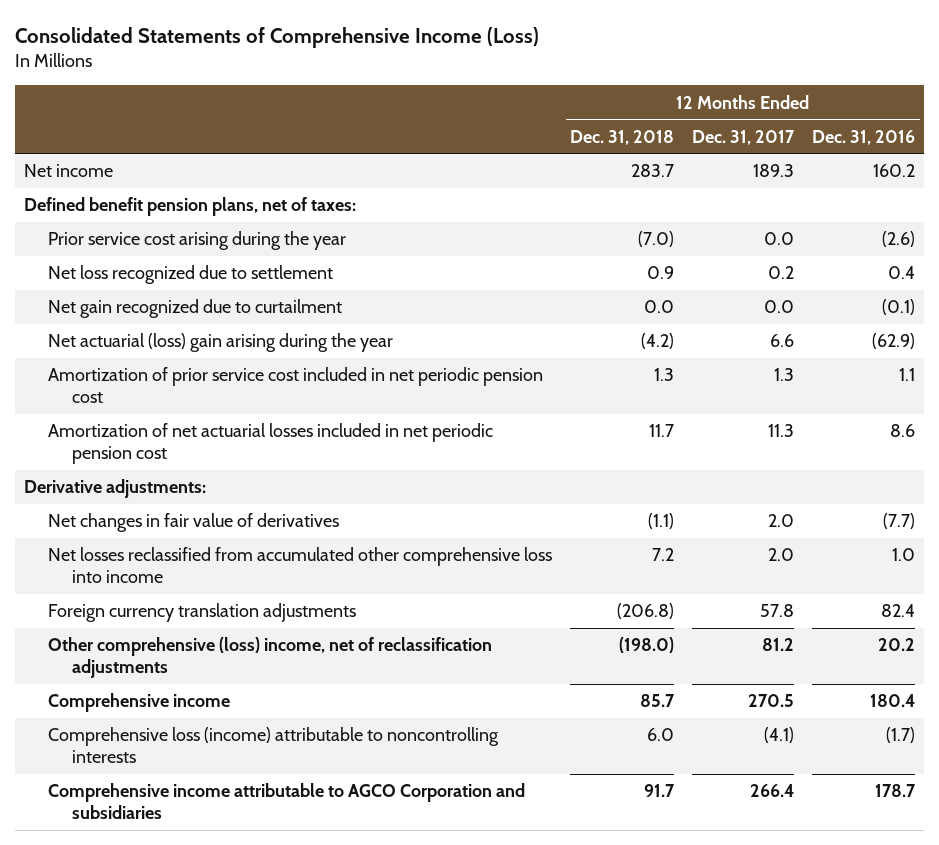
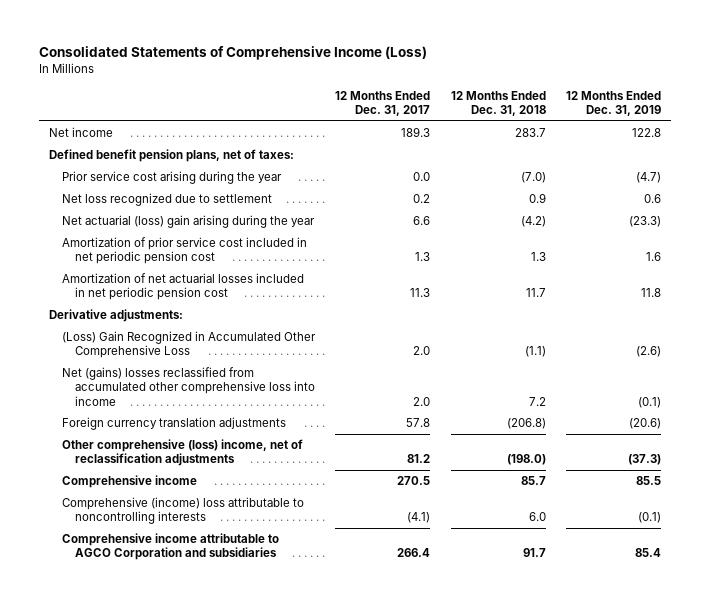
[812,129,916,145] Dec. 31, 2016 -> none
none -> [565,90,661,117] 12 Months Ended Dec. 31, 2019
[48,299,343,319] Net gain recognized due to curtailment -> none
[48,513,340,533] Net changes in fair value of derivatives -> [62,331,317,359] (Loss) Gain Recognized in Accumulated Other Comprehensive Loss
[48,547,553,584] Net losses reclassified from accumulated other comprehensive loss into income -> [62,367,315,406] Net (gains) losses reclassified from accumulated other comprehensive loss into income
[48,727,500,764] Comprehensive loss (income) attributable to noncontrolling interests -> [62,497,305,525] Comprehensive (income) loss attributable to noncontrolling interests

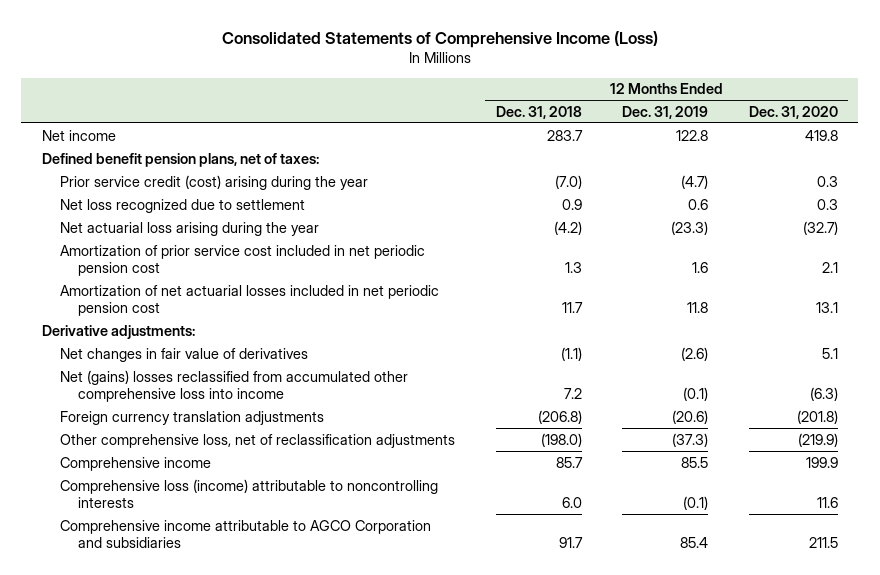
[335,90,431,117] 12 Months Ended Dec. 31, 2017 -> none
none -> [749,105,839,119] Dec. 31, 2020
[62,171,283,185] Prior service cost arising during the year -> [59,174,368,190] Prior service credit (cost) arising during the year
[62,215,316,229] Net actuarial (loss) gain arising during the year -> [59,221,319,236] Net actuarial loss arising during the year
[62,331,317,359] (Loss) Gain Recognized in Accumulated Other Comprehensive Loss -> [59,347,308,362] Net changes in fair value of derivatives
[62,439,304,467] Other comprehensive (loss) income, net of reclassification adjustments -> [59,433,455,448] Other comprehensive loss, net of reclassification adjustments
[62,497,305,525] Comprehensive (income) loss attributable to noncontrolling interests -> [59,478,438,509] Comprehensive loss (income) attributable to noncontrolling interests

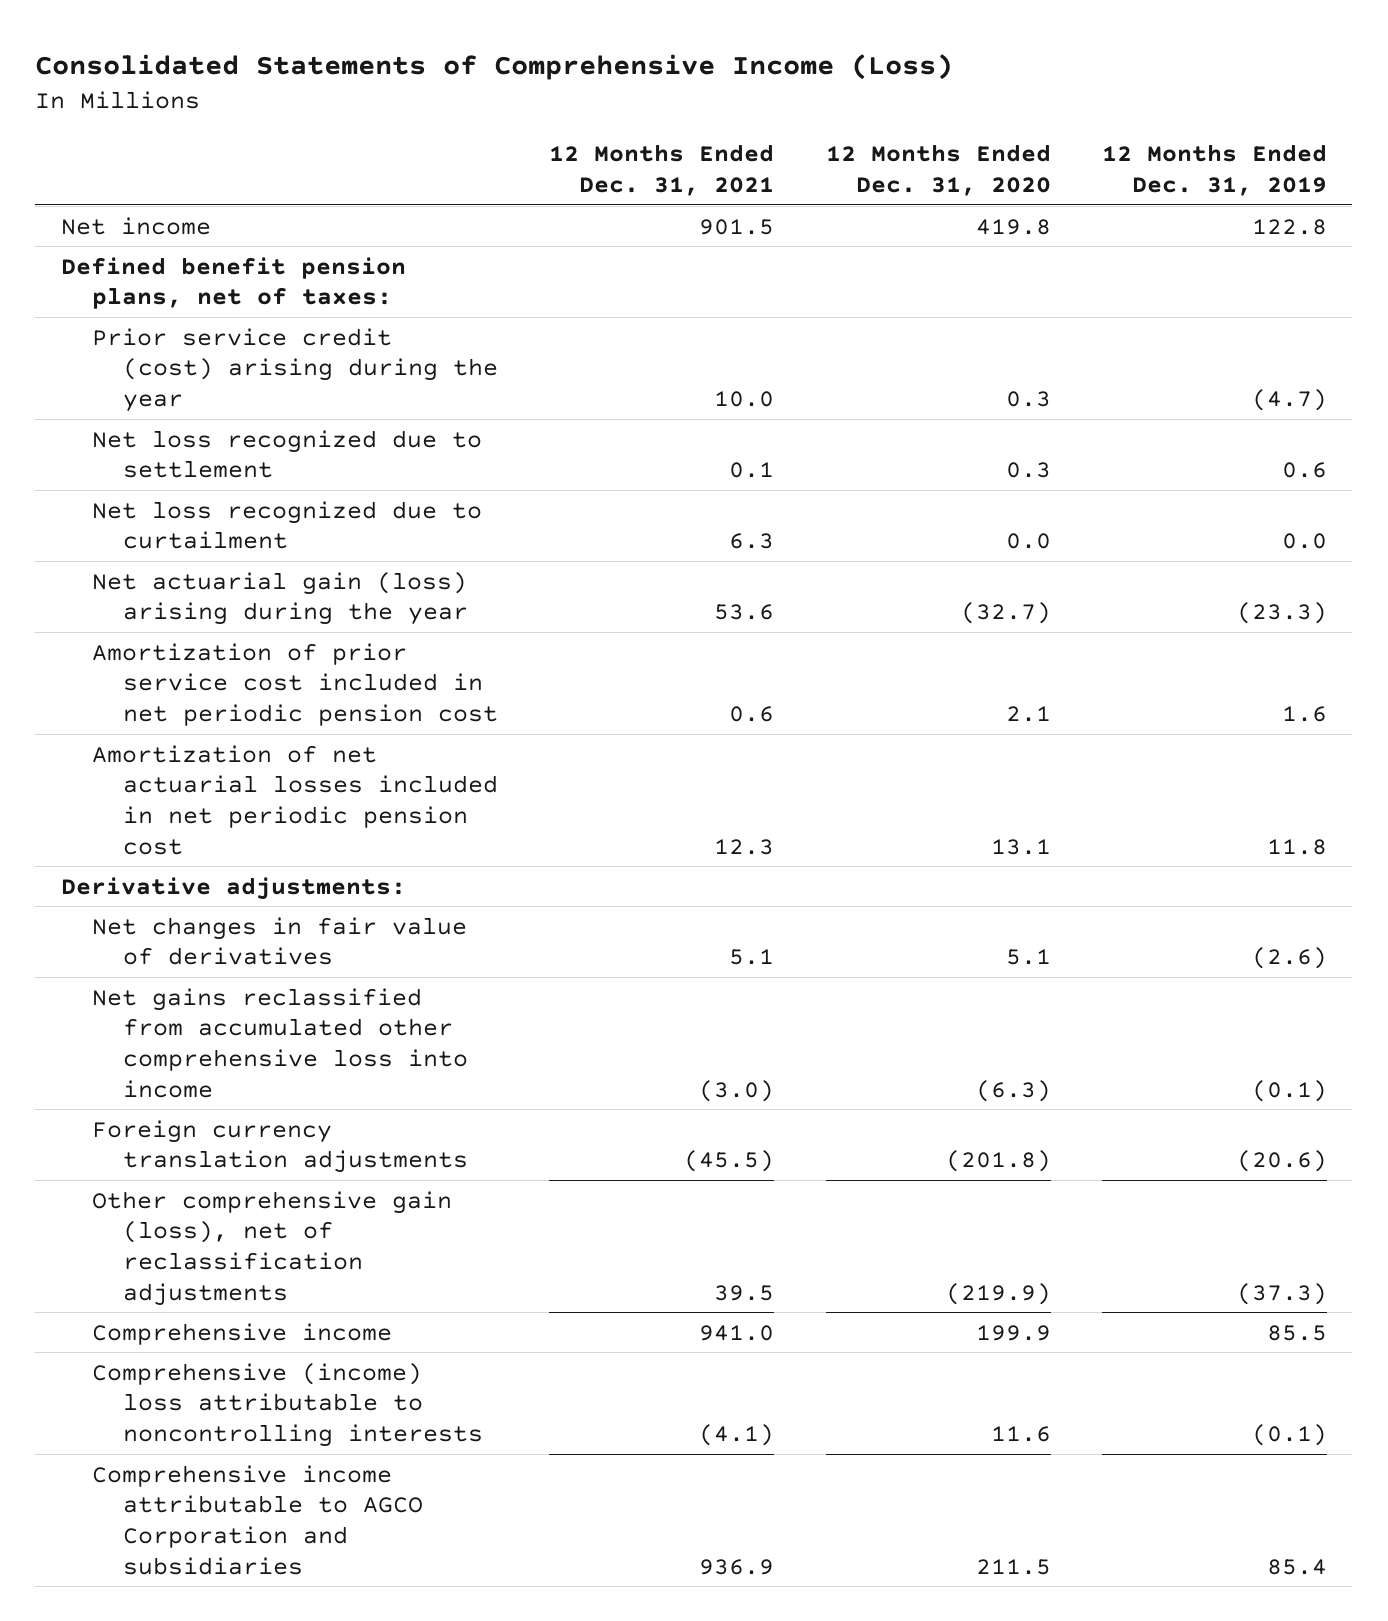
[495,105,582,119] Dec. 31, 2018 -> none
none -> [549,144,775,196] 12 Months Ended Dec. 31, 2021
none -> [92,500,483,550] Net loss recognized due to curtailment
[59,221,319,236] Net actuarial loss arising during the year -> [92,571,469,626] Net actuarial gain (loss) arising during the year
[59,369,408,403] Net (gains) losses reclassified from accumulated other comprehensive loss into income -> [92,987,469,1098] Net gains reclassified from accumulated other comprehensive loss into income
[59,433,455,448] Other comprehensive loss, net of reclassification adjustments -> [92,1190,453,1306] Other comprehensive gain (loss), net of reclassification adjustments
[59,478,438,509] Comprehensive loss (income) attributable to noncontrolling interests -> [92,1362,484,1447] Comprehensive (income) loss attributable to noncontrolling interests

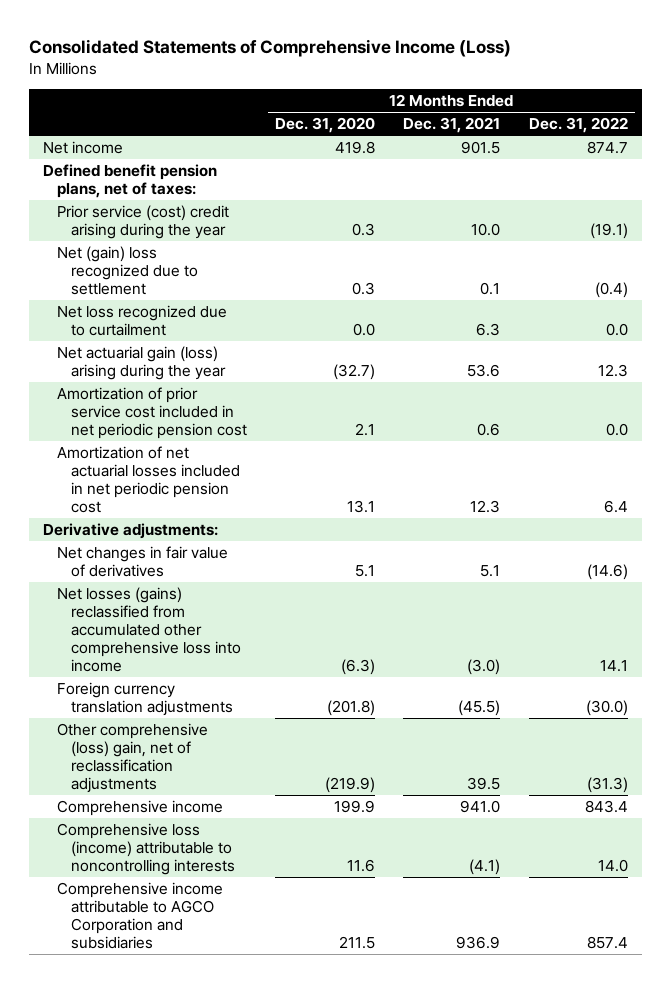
[1101,144,1327,196] 12 Months Ended Dec. 31, 2019 -> none
none -> [528,117,628,134] Dec. 31, 2022
[92,327,499,412] Prior service credit (cost) arising during the year -> [57,205,230,240] Prior service (cost) credit arising during the year
[92,429,483,479] Net loss recognized due to settlement -> [57,246,199,295] Net (gain) loss recognized due to settlement
[92,987,469,1098] Net gains reclassified from accumulated other comprehensive loss into income -> [57,587,242,672] Net losses (gains) reclassified from accumulated other comprehensive loss into income
[92,1190,453,1306] Other comprehensive gain (loss), net of reclassification adjustments -> [57,723,209,793] Other comprehensive (loss) gain, net of reclassification adjustments
[92,1362,484,1447] Comprehensive (income) loss attributable to noncontrolling interests -> [57,823,236,875] Comprehensive loss (income) attributable to noncontrolling interests

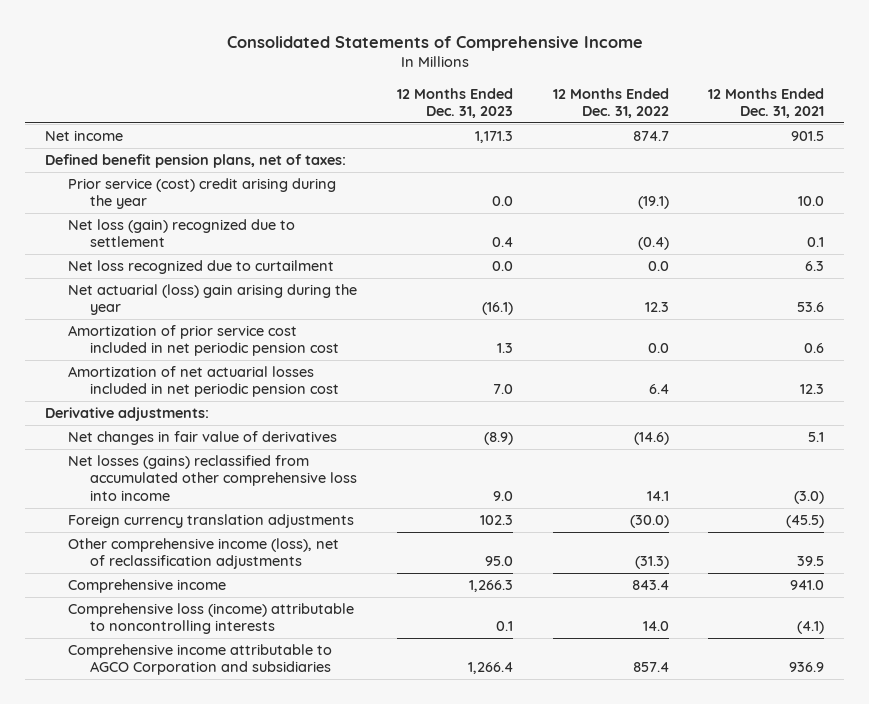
[28,38,511,57] Consolidated Statements of Comprehensive Income (Loss) -> [226,35,643,51] Consolidated Statements of Comprehensive Income
[275,117,376,134] Dec. 31, 2020 -> none
none -> [397,87,514,119] 12 Months Ended Dec. 31, 2023
[57,246,199,295] Net (gain) loss recognized due to settlement -> [67,219,295,248] Net loss (gain) recognized due to settlement
[57,346,227,381] Net actuarial gain (loss) arising during the year -> [67,284,357,316] Net actuarial (loss) gain arising during the year
[57,723,209,793] Other comprehensive (loss) gain, net of reclassification adjustments -> [67,538,339,570] Other comprehensive income (loss), net of reclassification adjustments

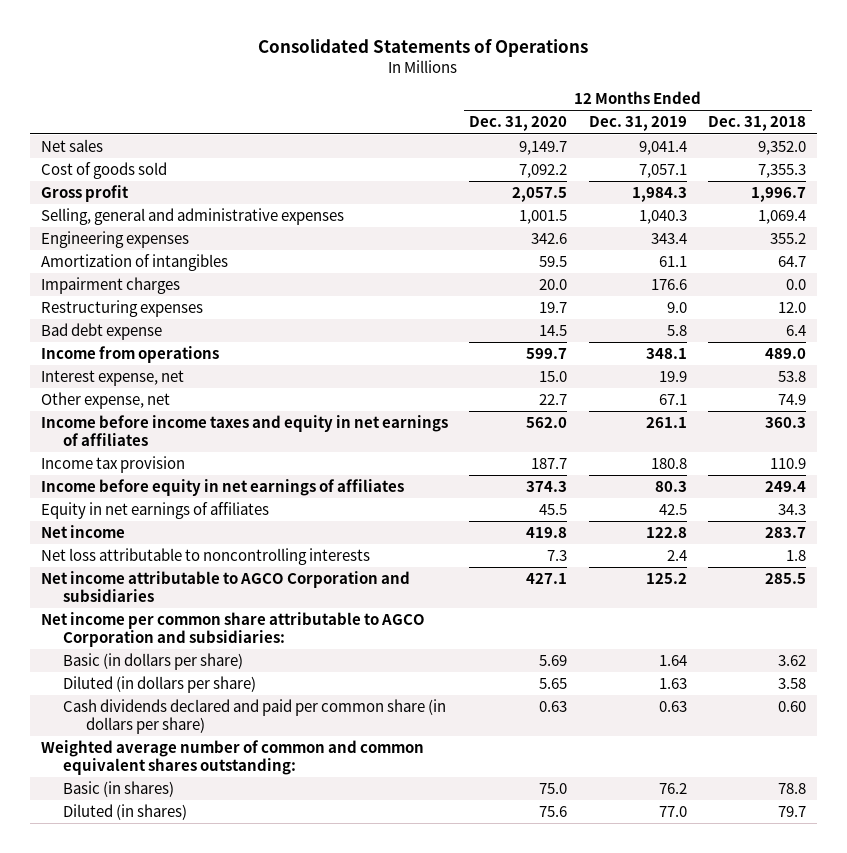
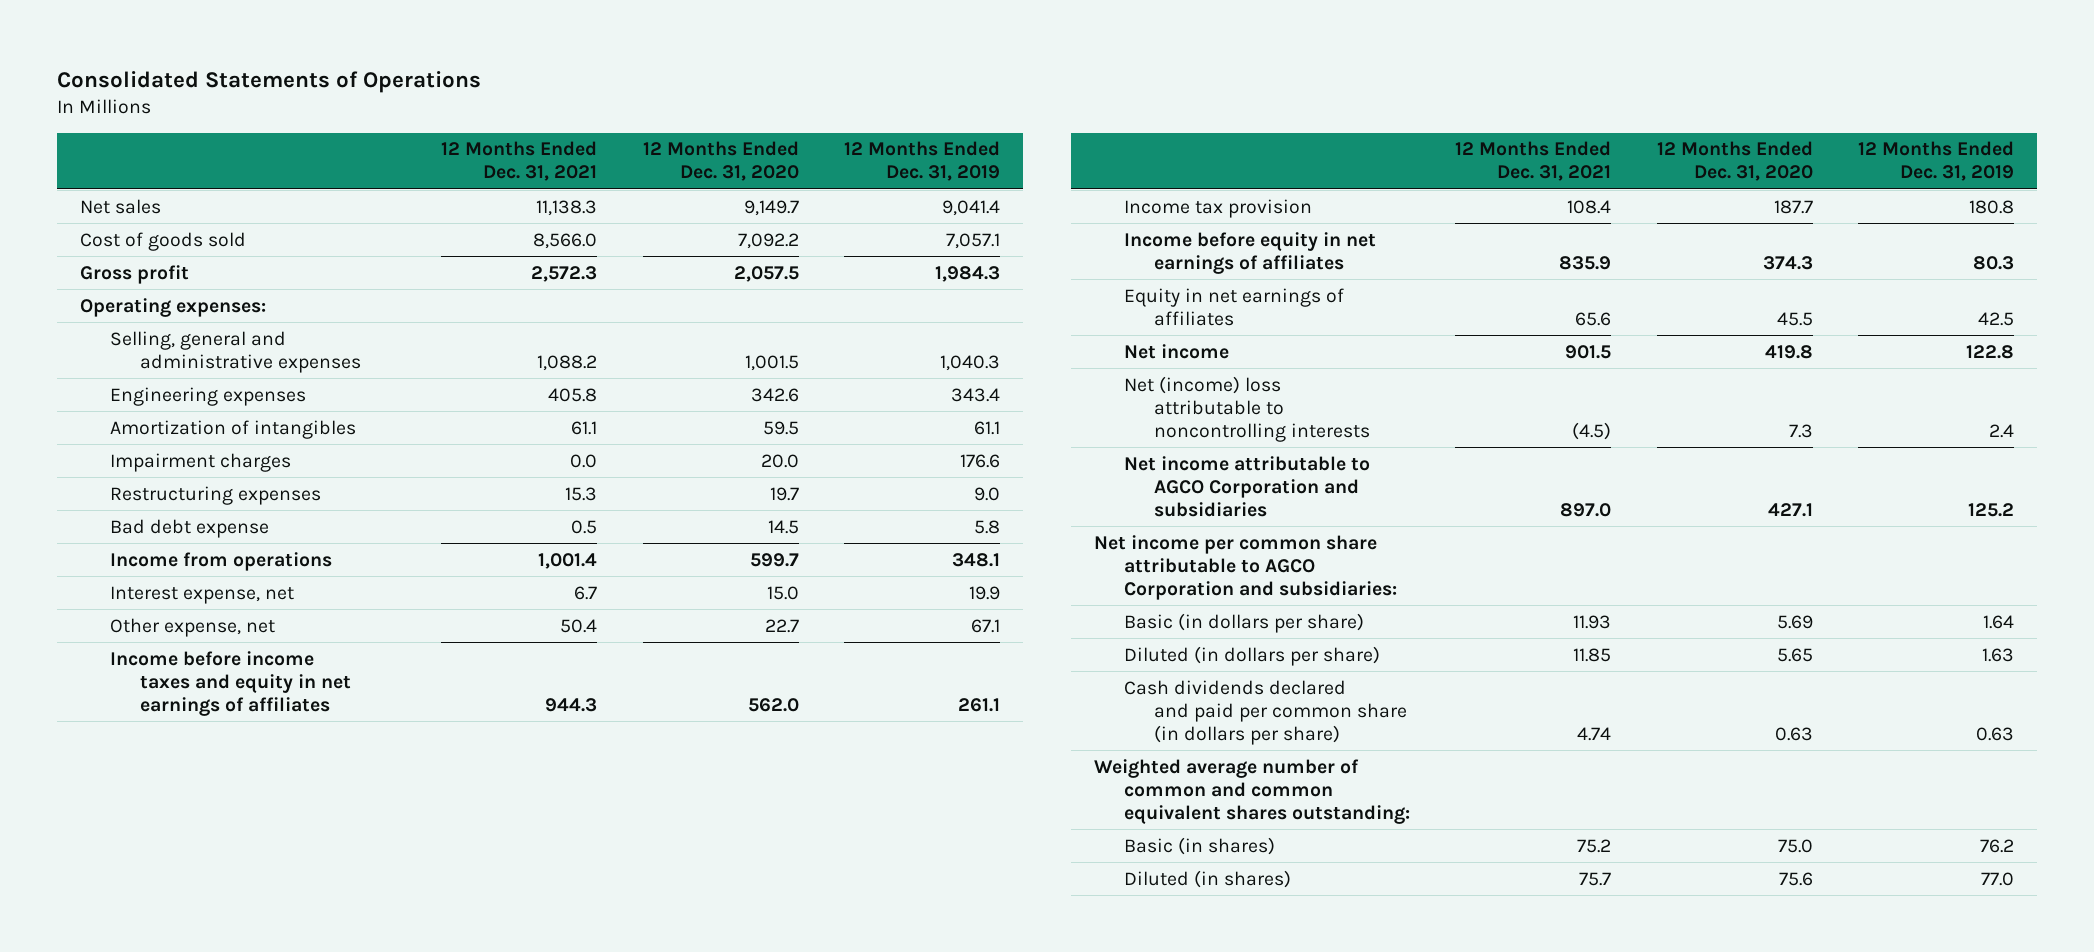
[708,116,807,132] Dec. 31, 2018 -> none
none -> [441,141,598,182] 12 Months Ended Dec. 31, 2021
none -> [79,297,266,317] Operating expenses:
[40,547,370,565] Net loss attributable to noncontrolling interests -> [1123,375,1371,442] Net (income) loss attributable to noncontrolling interests

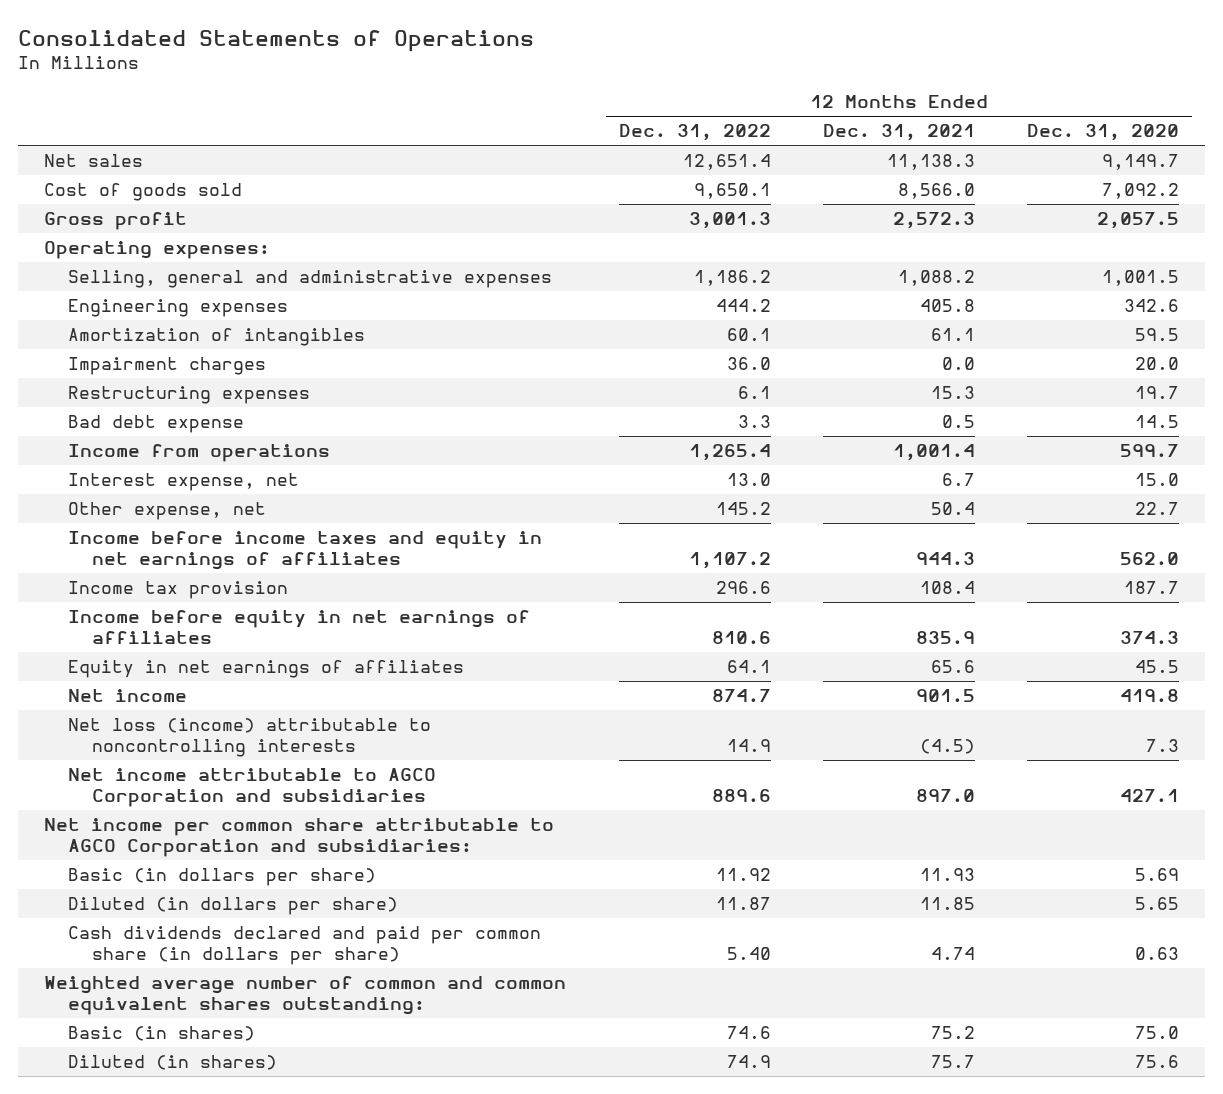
[843,141,1000,182] 12 Months Ended Dec. 31, 2019 -> none
none -> [618,124,771,142] Dec. 31, 2022
[1123,375,1371,442] Net (income) loss attributable to noncontrolling interests -> [68,718,432,757] Net loss (income) attributable to noncontrolling interests

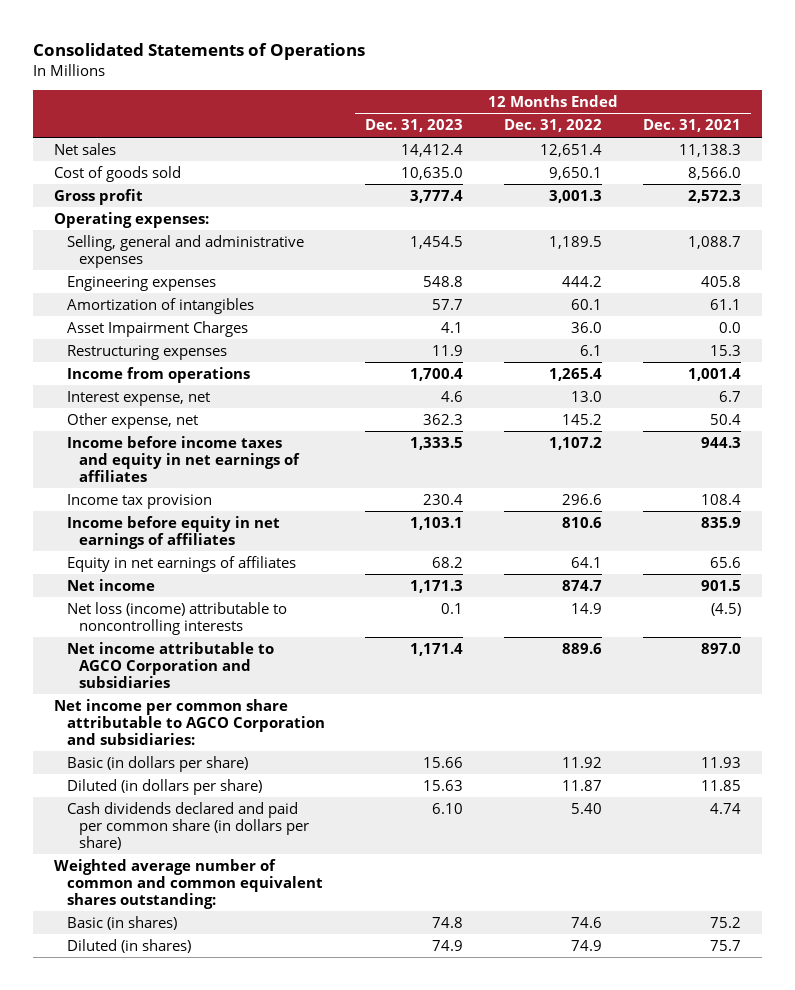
[1026,124,1179,142] Dec. 31, 2020 -> none
none -> [365,119,464,133] Dec. 31, 2023
[693,270,771,287] 1,186.2 -> [549,235,603,249] 1,189.5
[897,270,975,287] 1,088.2 -> [688,235,742,249] 1,088.7
[68,357,267,376] Impairment charges -> [66,320,248,337] Asset Impairment Charges
[68,415,245,434] Bad debt expense -> none

